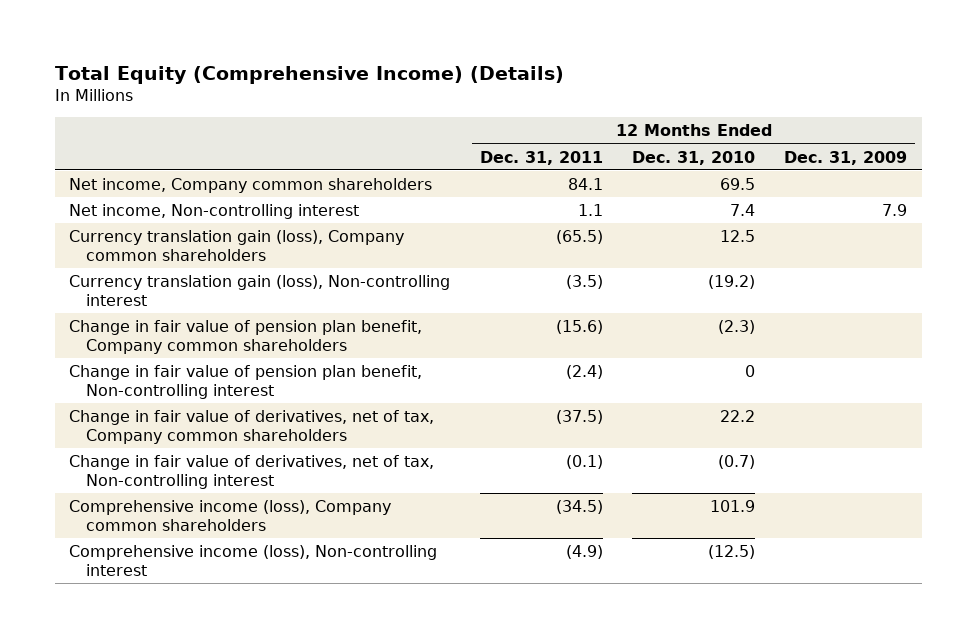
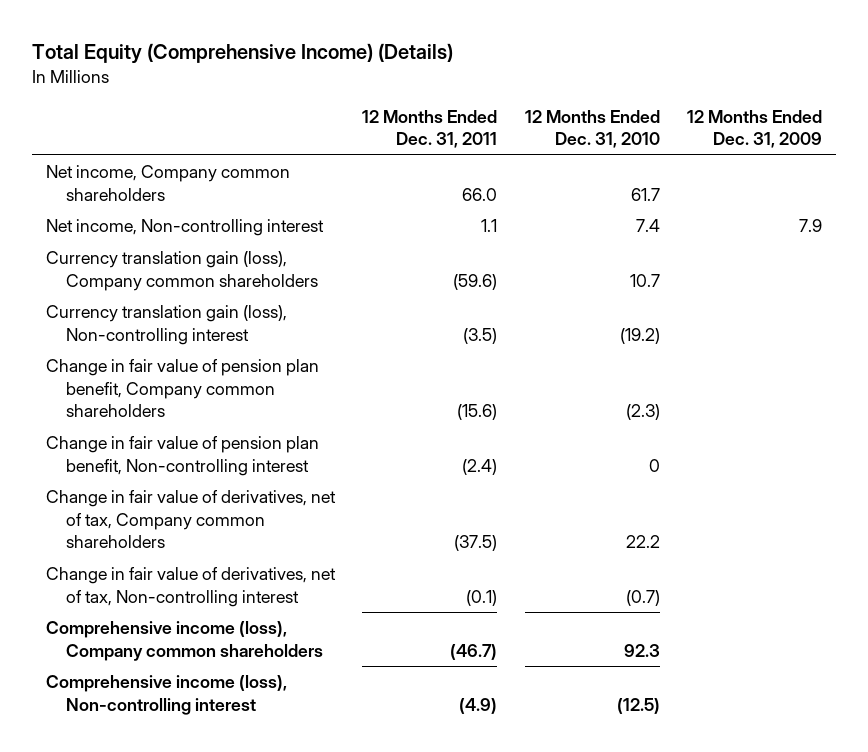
[567,177,603,190] 84.1 -> [462,187,498,201] 66.0
[720,177,756,190] 69.5 -> [630,187,660,201] 61.7
[555,229,603,244] (65.5) -> [453,273,498,290] (59.6)
[720,229,756,242] 12.5 -> [629,273,660,287] 10.7
[555,499,603,514] (34.5) -> [450,643,498,660] (46.7)
[710,499,756,512] 101.9 -> [623,643,660,657] 92.3

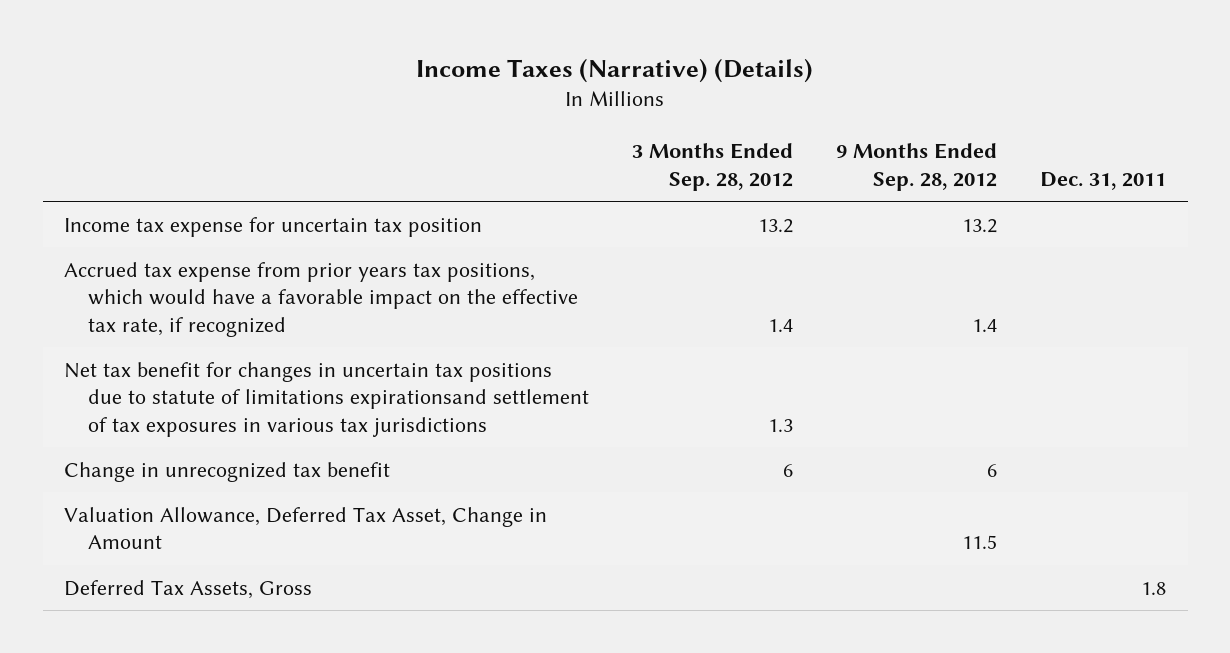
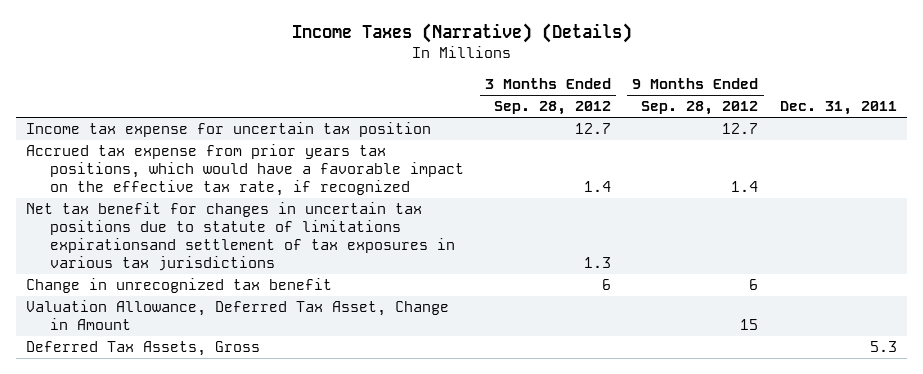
[758,218,794,233] 13.2 -> [575,123,612,135] 12.7
[962,218,998,233] 13.2 -> [722,123,759,135] 12.7
[962,535,998,550] 11.5 -> [740,319,759,331] 15
[1141,581,1167,595] 1.8 -> [869,341,897,353] 5.3

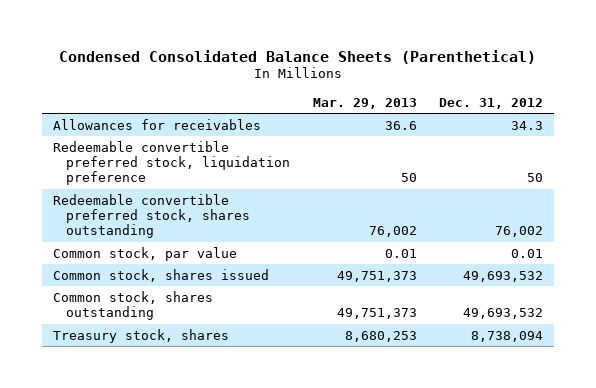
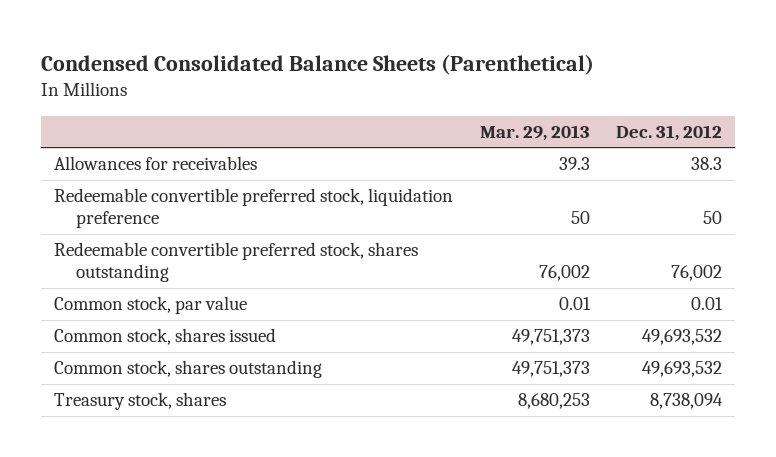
[384,120,417,130] 36.6 -> [558,157,590,171] 39.3
[510,120,543,130] 34.3 -> [690,157,722,171] 38.3

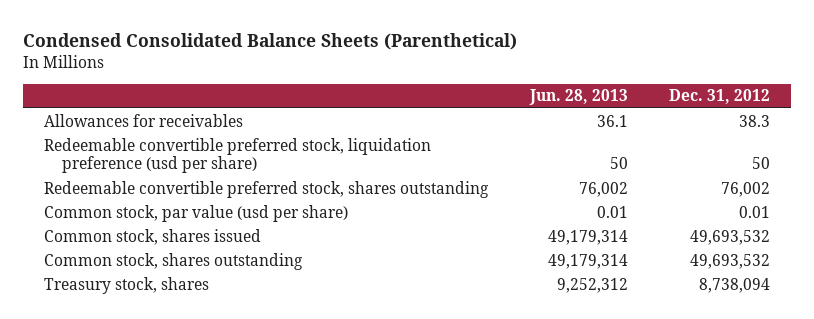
[479,125,590,142] Mar. 29, 2013 -> none
none -> [528,89,628,106] Jun. 28, 2013
[54,188,454,229] Redeemable convertible preferred stock, liquidation preference -> [44,137,432,174] Redeemable convertible preferred stock, liquidation preference (usd per share)
[54,296,248,315] Common stock, par value -> [44,204,349,222] Common stock, par value (usd per share)

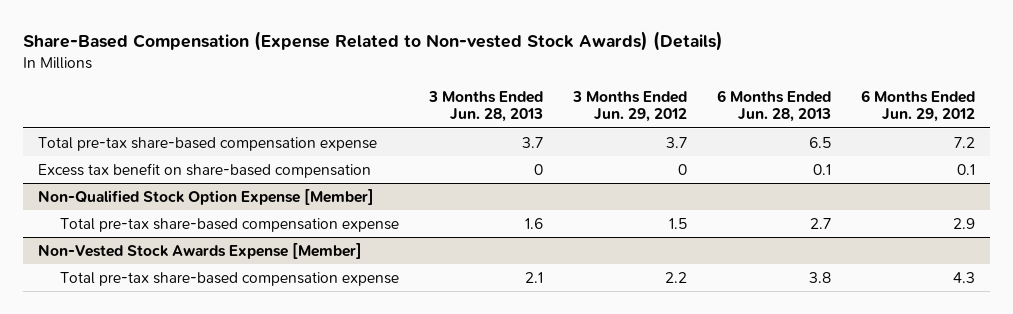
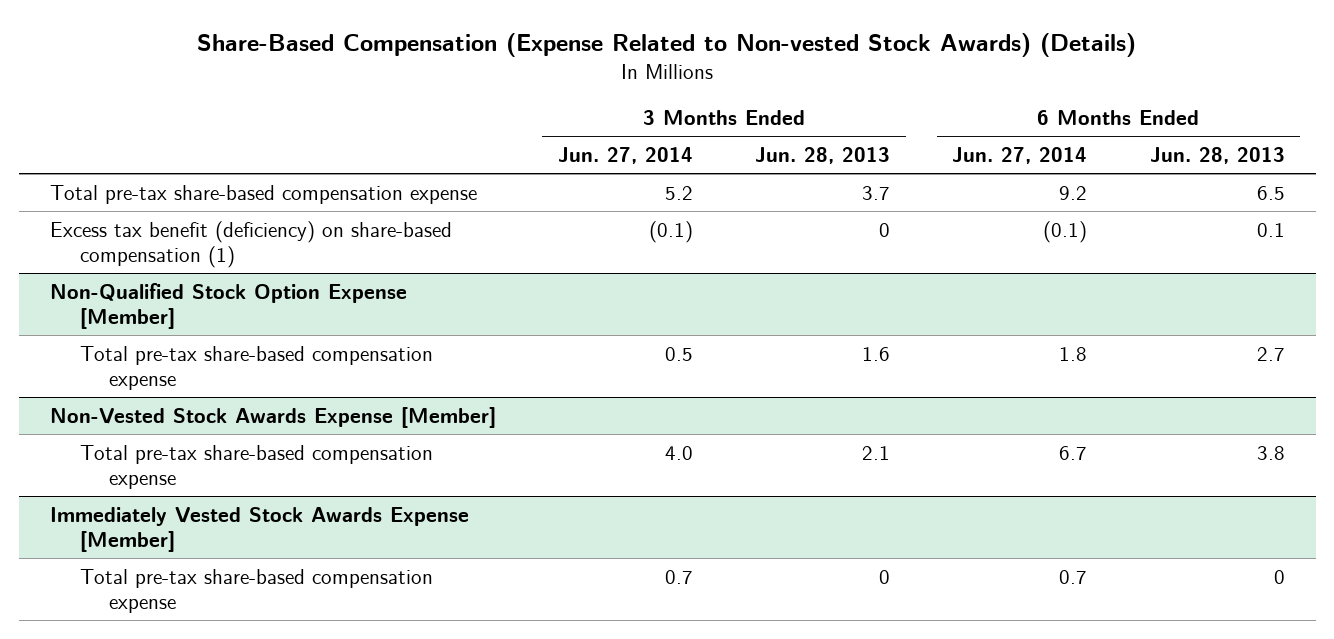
[572,90,688,123] 3 Months Ended Jun. 29, 2012 -> none
[860,89,975,123] 6 Months Ended Jun. 29, 2012 -> none
none -> [557,147,693,165] Jun. 27, 2014
none -> [952,147,1088,165] Jun. 27, 2014
[37,162,371,178] Excess tax benefit on share-based compensation -> [49,220,452,268] Excess tax benefit (deficiency) on share-based compensation (1)
none -> [49,506,469,552] Immediately Vested Stock Awards Expense [Member]
none -> [79,568,433,613] Total pre-tax share-based compensation expense

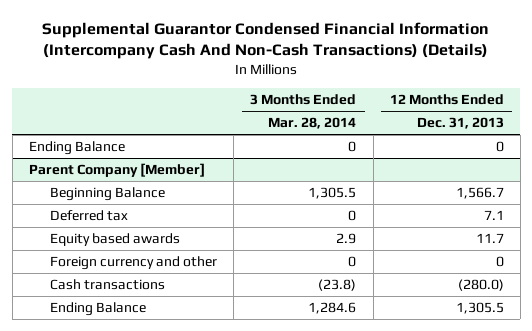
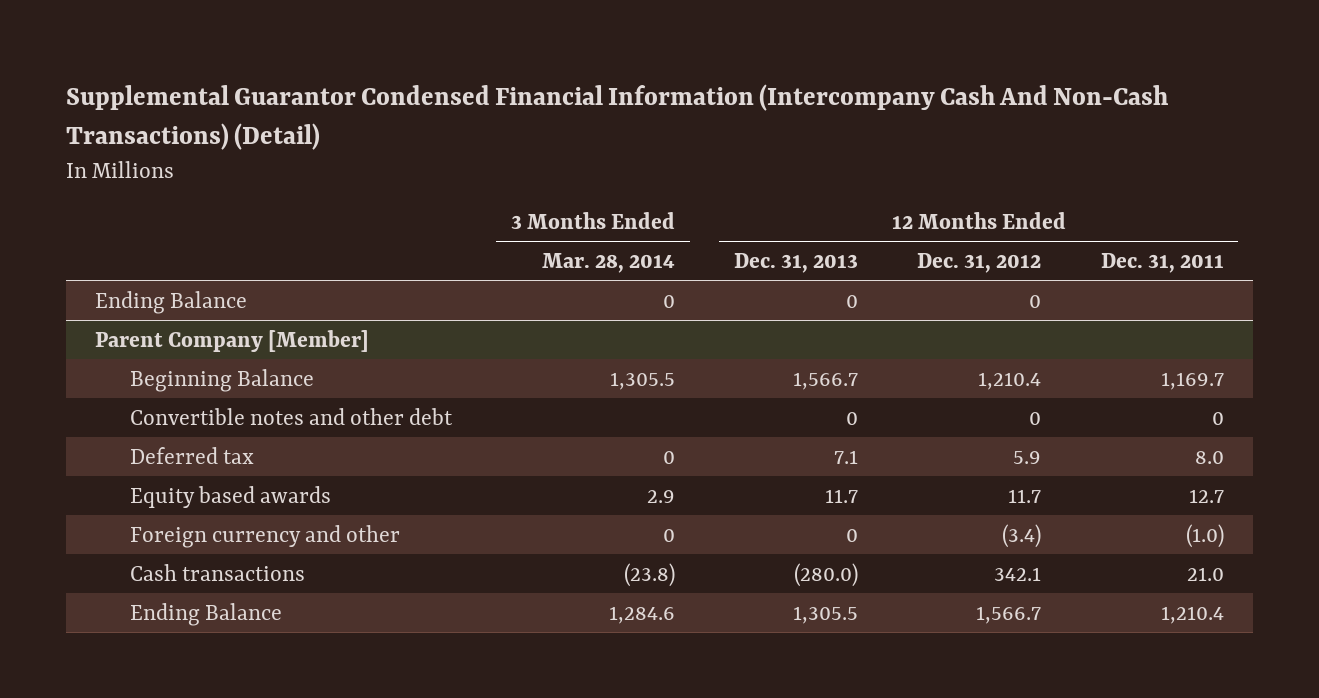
[42,21,490,60] Supplemental Guarantor Condensed Financial Information (Intercompany Cash And Non-Cash Transactions) (Details) -> [65,83,1169,150] Supplemental Guarantor Condensed Financial Information (Intercompany Cash And Non-Cash Transactions) (Detail)
none -> [917,253,1042,274] Dec. 31, 2012
none -> [1100,253,1224,274] Dec. 31, 2011
none -> [129,407,453,425] Convertible notes and other debt

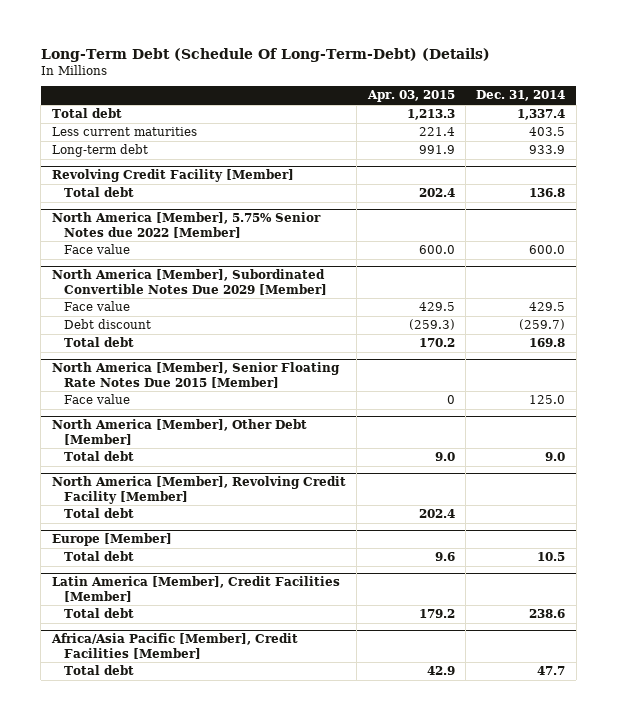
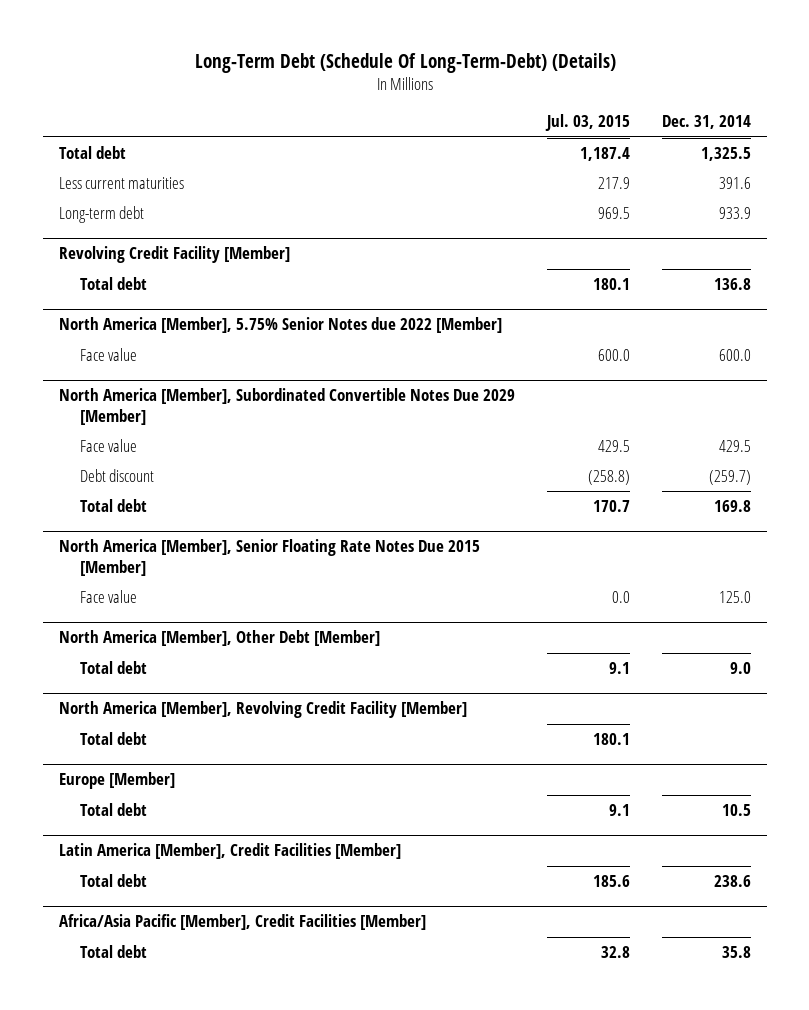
[366,90,455,103] Apr. 03, 2015 -> none
none -> [544,114,630,132] Jul. 03, 2015
[517,109,566,121] 1,337.4 -> [700,146,751,161] 1,325.5
[529,127,566,137] 403.5 -> [718,176,751,189] 391.6
[537,666,566,676] 47.7 -> [721,945,751,958] 35.8

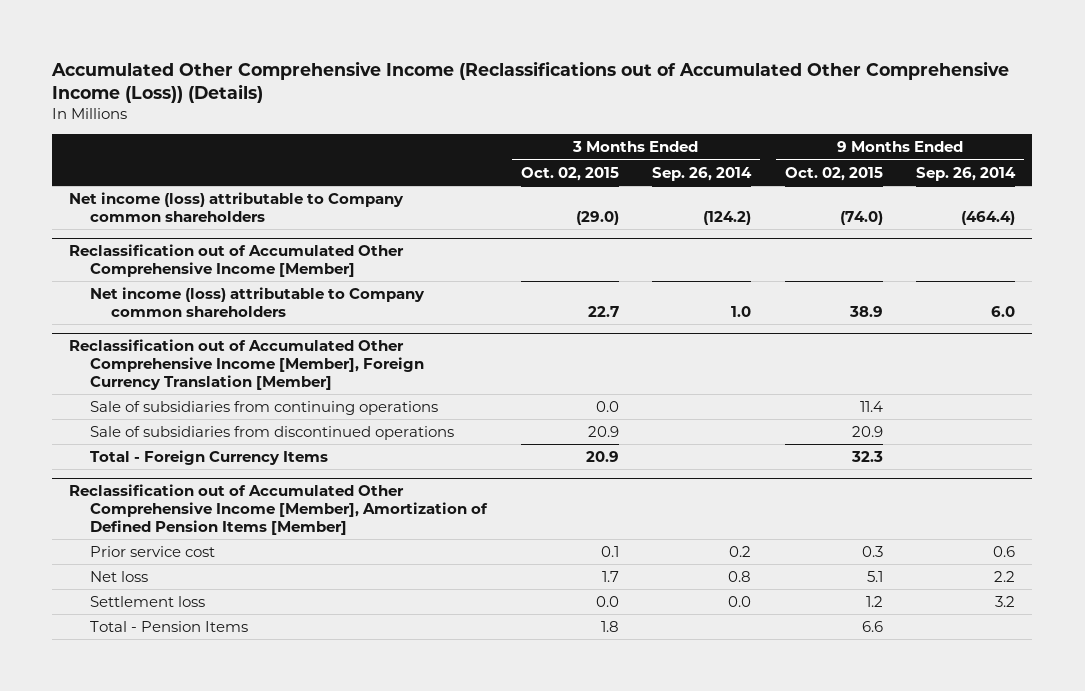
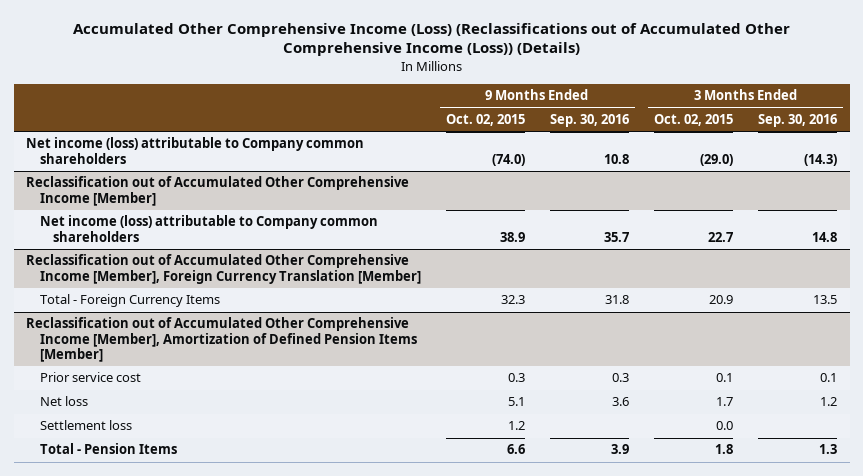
[51,60,1010,104] Accumulated Other Comprehensive Income (Reclassifications out of Accumulated Other Comprehensive Income (Loss)) (Details) -> [72,22,790,57] Accumulated Other Comprehensive Income (Loss) (Reclassifications out of Accumulated Other Comprehensive Income (Loss)) (Details)
[652,166,753,181] Sep. 26, 2014 -> none
[916,166,1017,181] Sep. 26, 2014 -> none
none -> [549,113,629,127] Sep. 30, 2016
none -> [758,113,838,127] Sep. 30, 2016
[89,400,438,415] Sale of subsidiaries from continuing operations -> none
[89,425,454,440] Sale of subsidiaries from discontinued operations -> none

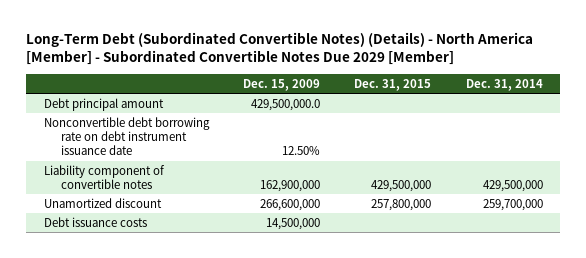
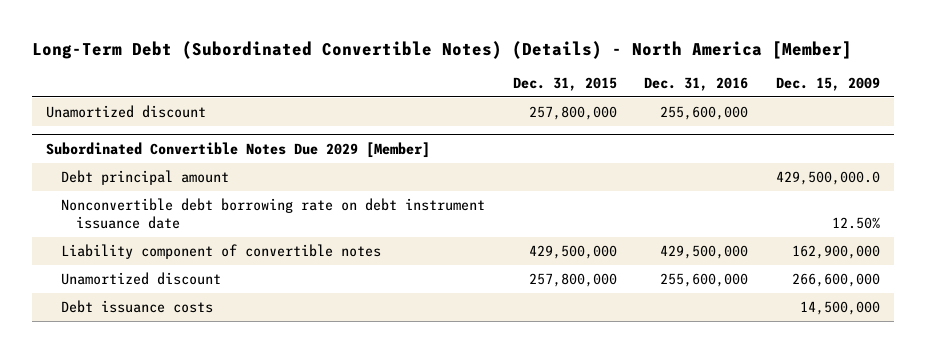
[26,32,534,66] Long-Term Debt (Subordinated Convertible Notes) (Details) - North America [Member] - Subordinated Convertible Notes Due 2029 [Member] -> [31,40,852,59] Long-Term Debt (Subordinated Convertible Notes) (Details) - North America [Member]
[465,78,543,91] Dec. 31, 2014 -> none
none -> [644,77,749,92] Dec. 31, 2016
none -> [45,104,206,118] Unamortized discount
none -> [45,141,430,158] Subordinated Convertible Notes Due 2029 [Member]

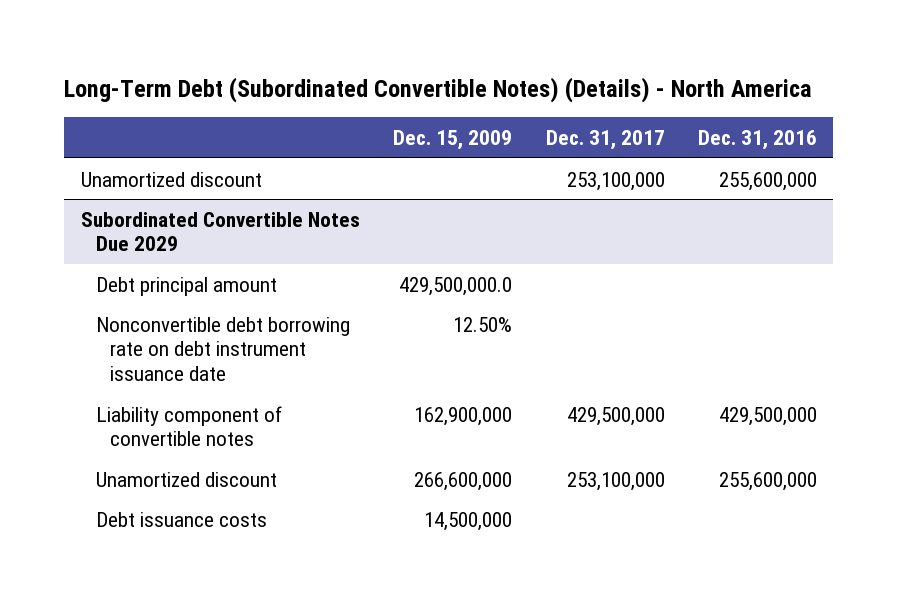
[31,40,852,59] Long-Term Debt (Subordinated Convertible Notes) (Details) - North America [Member] -> [64,76,813,103] Long-Term Debt (Subordinated Convertible Notes) (Details) - North America
[512,77,617,92] Dec. 31, 2015 -> none
none -> [545,130,665,151] Dec. 31, 2017
[45,141,430,158] Subordinated Convertible Notes Due 2029 [Member] -> [81,211,361,252] Subordinated Convertible Notes Due 2029

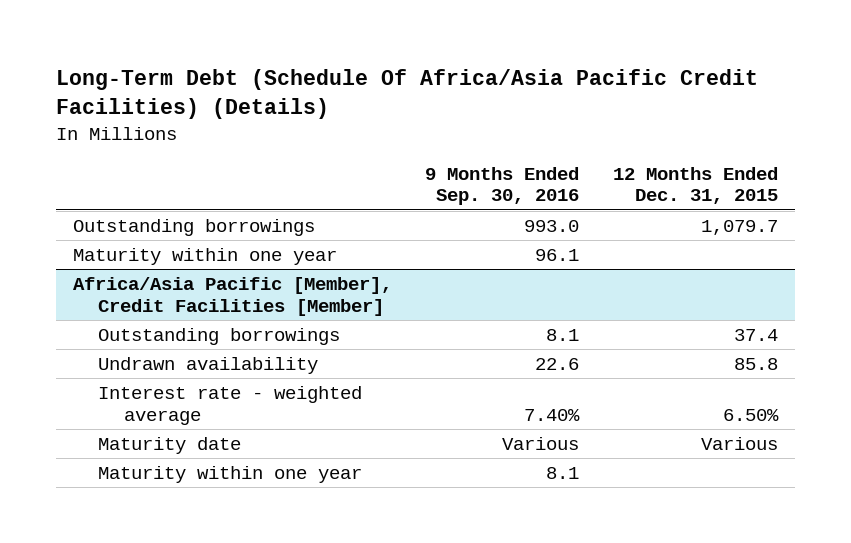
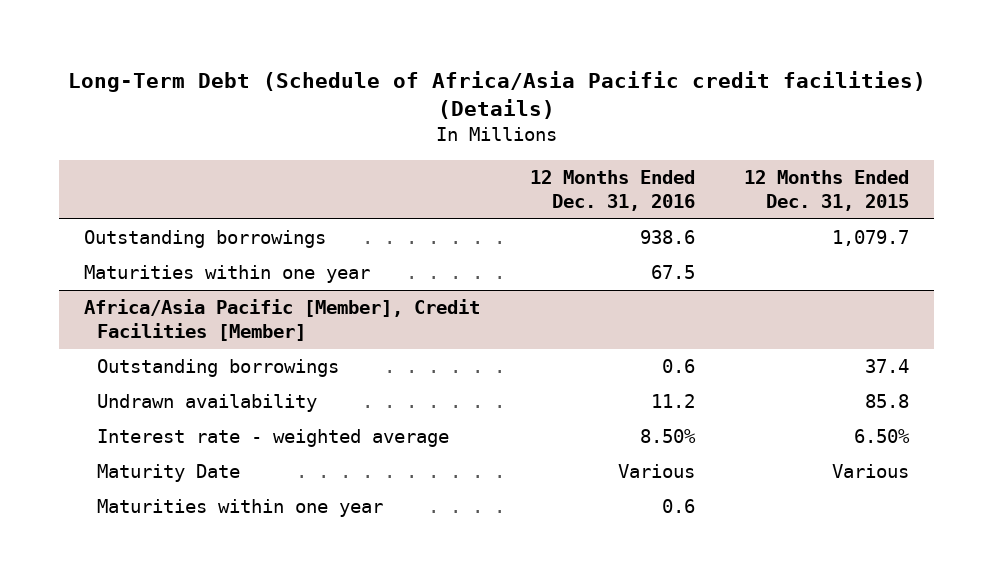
[55,69,758,120] Long-Term Debt (Schedule Of Africa/Asia Pacific Credit Facilities) (Details) -> [67,70,926,120] Long-Term Debt (Schedule of Africa/Asia Pacific credit facilities) (Details)
[425,166,580,206] 9 Months Ended Sep. 30, 2016 -> none
none -> [529,169,695,211] 12 Months Ended Dec. 31, 2016
[72,247,337,265] Maturity within one year -> [84,265,371,284] Maturities within one year
[98,436,242,454] Maturity date -> [97,464,241,483] Maturity Date
[98,465,363,483] Maturity within one year -> [97,499,384,518] Maturities within one year

